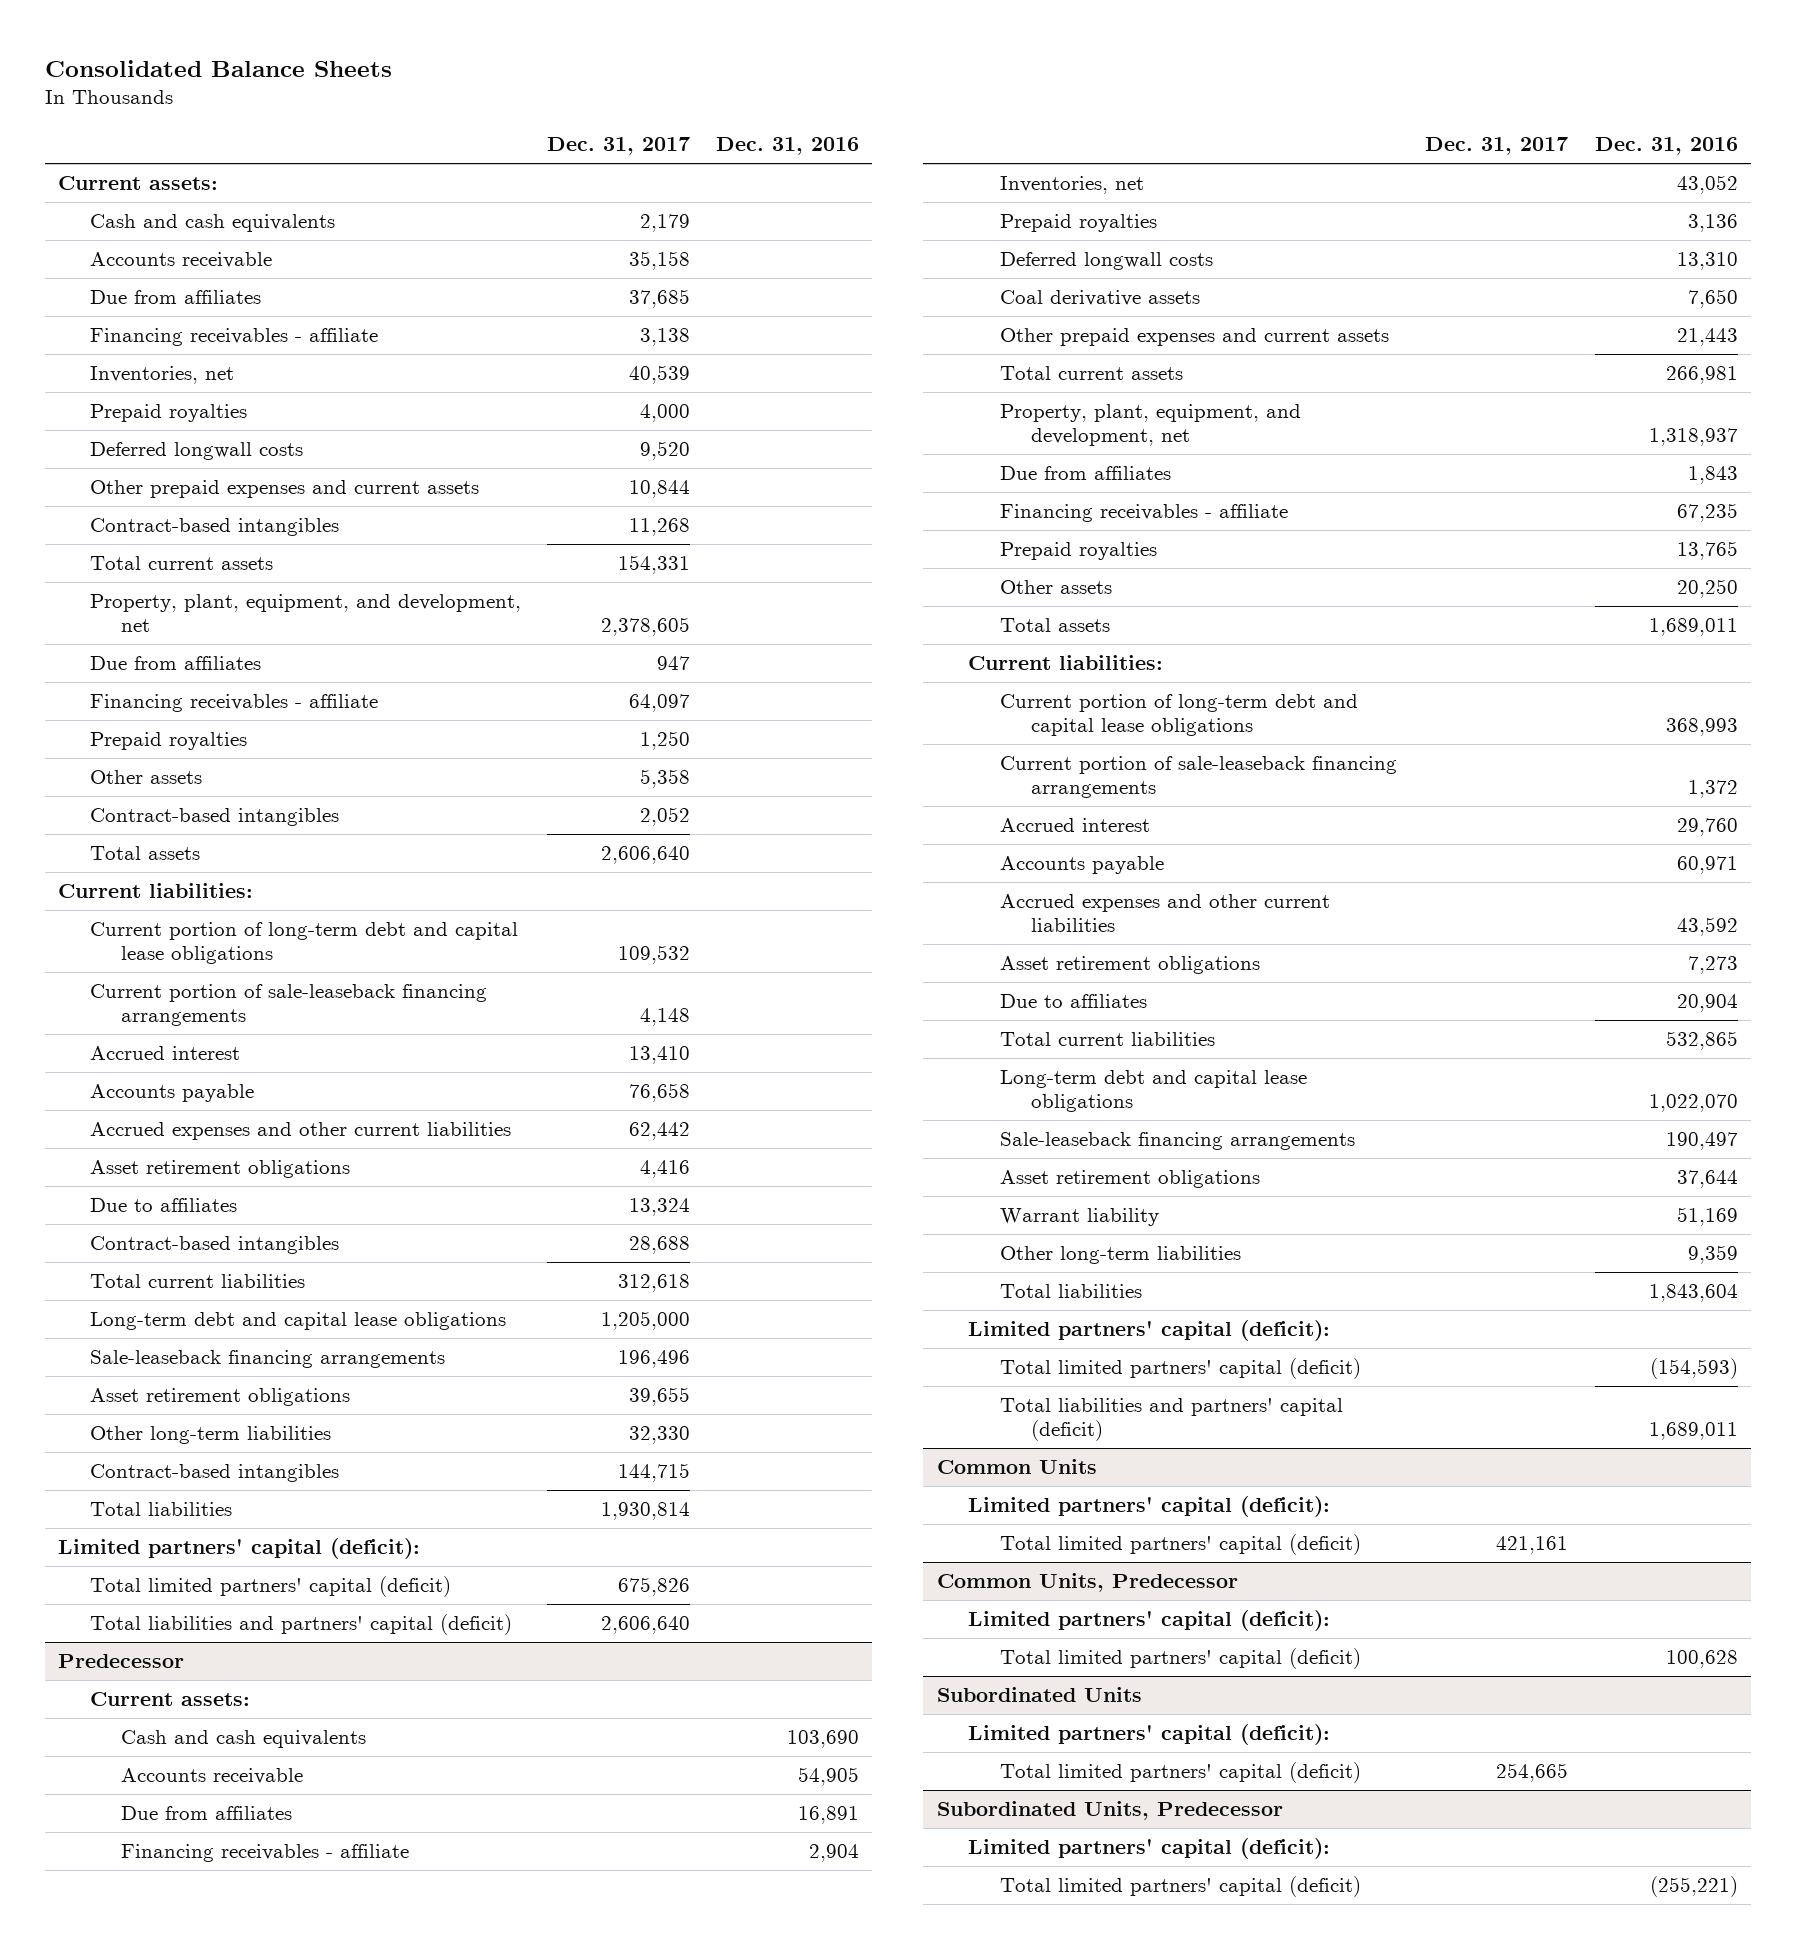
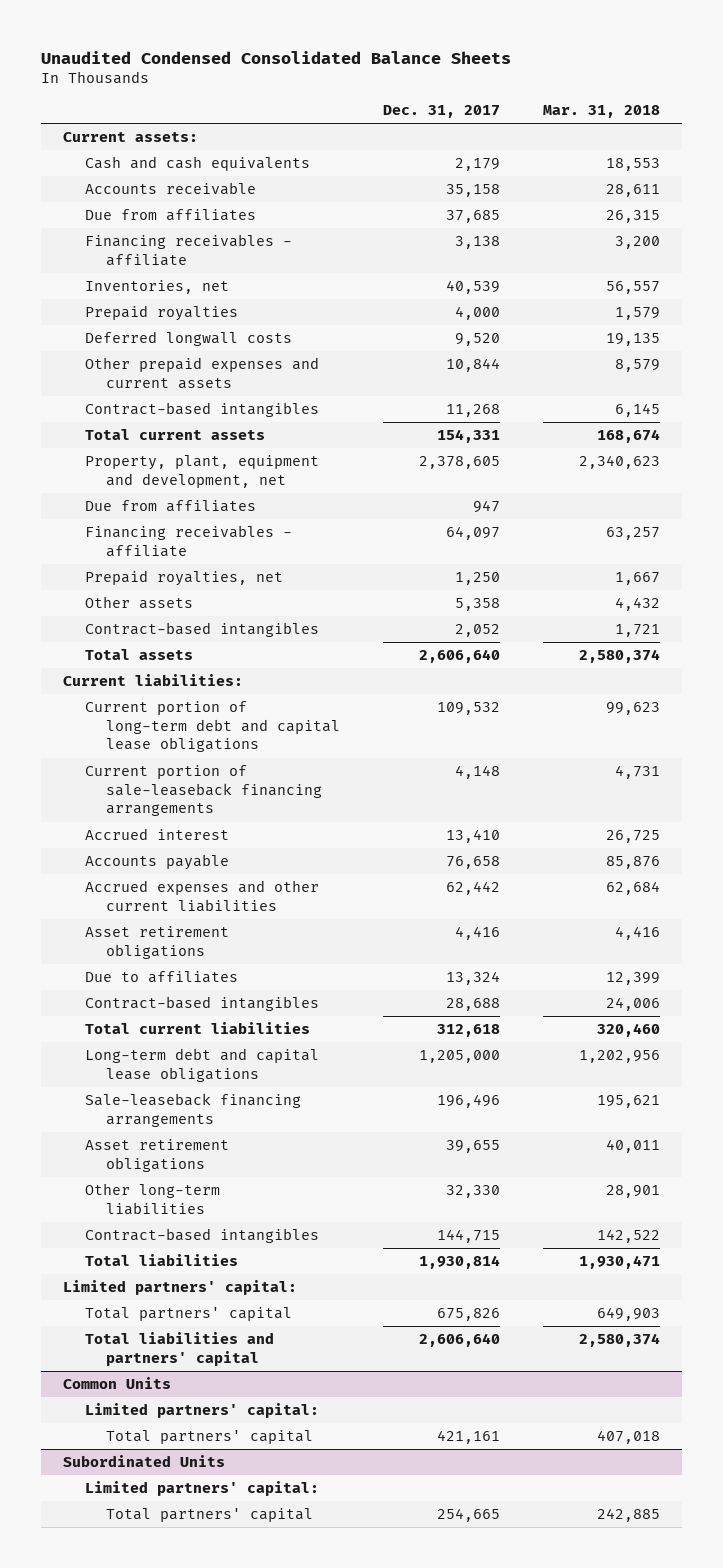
[44,59,392,77] Consolidated Balance Sheets -> [41,50,512,64] Unaudited Condensed Consolidated Balance Sheets
[716,136,860,155] Dec. 31, 2016 -> none
none -> [543,105,661,119] Mar. 31, 2018
[89,594,521,633] Property, plant, equipment, and development, net -> [84,455,319,488] Property, plant, equipment and development, net
[89,732,247,751] Prepaid royalties -> [84,570,283,587] Prepaid royalties, net
[58,1654,185,1669] Predecessor -> none
[89,1692,250,1707] Current assets: -> none
[121,1730,367,1749] Cash and cash equivalents -> none
[121,1768,304,1785] Accounts receivable -> none
[121,1806,293,1821] Due from affiliates -> none
[121,1844,410,1863] Financing receivables - affiliate -> none
[999,176,1144,195] Inventories, net -> none
[999,214,1157,233] Prepaid royalties -> none
[999,252,1213,271] Deferred longwall costs -> none
[999,290,1200,307] Coal derivative assets -> none
[999,328,1389,347] Other prepaid expenses and current assets -> none
[999,366,1183,381] Total current assets -> none
[999,404,1301,447] Property, plant, equipment, and development, net -> none
[999,466,1171,481] Due from affiliates -> none
[999,504,1288,523] Financing receivables - affiliate -> none
[999,542,1157,561] Prepaid royalties -> none
[999,580,1112,595] Other assets -> none
[999,618,1110,633] Total assets -> none
[968,655,1164,671] Current liabilities: -> none
[999,694,1358,737] Current portion of long-term debt and capital lease obligations -> none
[999,756,1397,799] Current portion of sale-leaseback financing arrangements -> none
[999,818,1150,833] Accrued interest -> none
[999,856,1164,875] Accounts payable -> none
[999,894,1330,933] Accrued expenses and other current liabilities -> none
[999,956,1260,975] Asset retirement obligations -> none
[999,994,1147,1009] Due to affiliates -> none
[999,1032,1215,1047] Total current liabilities -> none
[999,1070,1307,1113] Long-term debt and capital lease obligations -> none
[999,1132,1355,1151] Sale-leaseback financing arrangements -> none
[999,1170,1260,1189] Asset retirement obligations -> none
[999,1208,1159,1227] Warrant liability -> none
[999,1246,1241,1265] Other long-term liabilities -> none
[999,1284,1142,1299] Total liabilities -> none
[968,1320,1331,1342] Limited partners' capital (deficit): -> none
[999,1358,1361,1380] Total limited partners' capital (deficit) -> none
[999,1398,1343,1442] Total liabilities and partners' capital (deficit) -> none
[58,1538,421,1560] Limited partners' capital (deficit): -> [62,1280,297,1296] Limited partners' capital:
[89,1576,451,1598] Total limited partners' capital (deficit) -> [84,1307,292,1322] Total partners' capital
[89,1614,512,1636] Total liabilities and partners' capital (deficit) -> [84,1332,274,1366] Total liabilities and partners' capital
[936,1573,1238,1593] Common Units, Predecessor -> none
[968,1610,1331,1632] Limited partners' capital (deficit): -> none
[999,1648,1361,1670] Total limited partners' capital (deficit) -> none
[968,1496,1331,1518] Limited partners' capital (deficit): -> [84,1403,319,1419] Limited partners' capital:
[999,1534,1361,1556] Total limited partners' capital (deficit) -> [106,1430,314,1445] Total partners' capital
[936,1801,1283,1821] Subordinated Units, Predecessor -> none
[968,1838,1331,1860] Limited partners' capital (deficit): -> none
[999,1876,1361,1898] Total limited partners' capital (deficit) -> none
[968,1724,1331,1746] Limited partners' capital (deficit): -> [84,1481,319,1497] Limited partners' capital:
[999,1762,1361,1784] Total limited partners' capital (deficit) -> [106,1508,314,1523] Total partners' capital

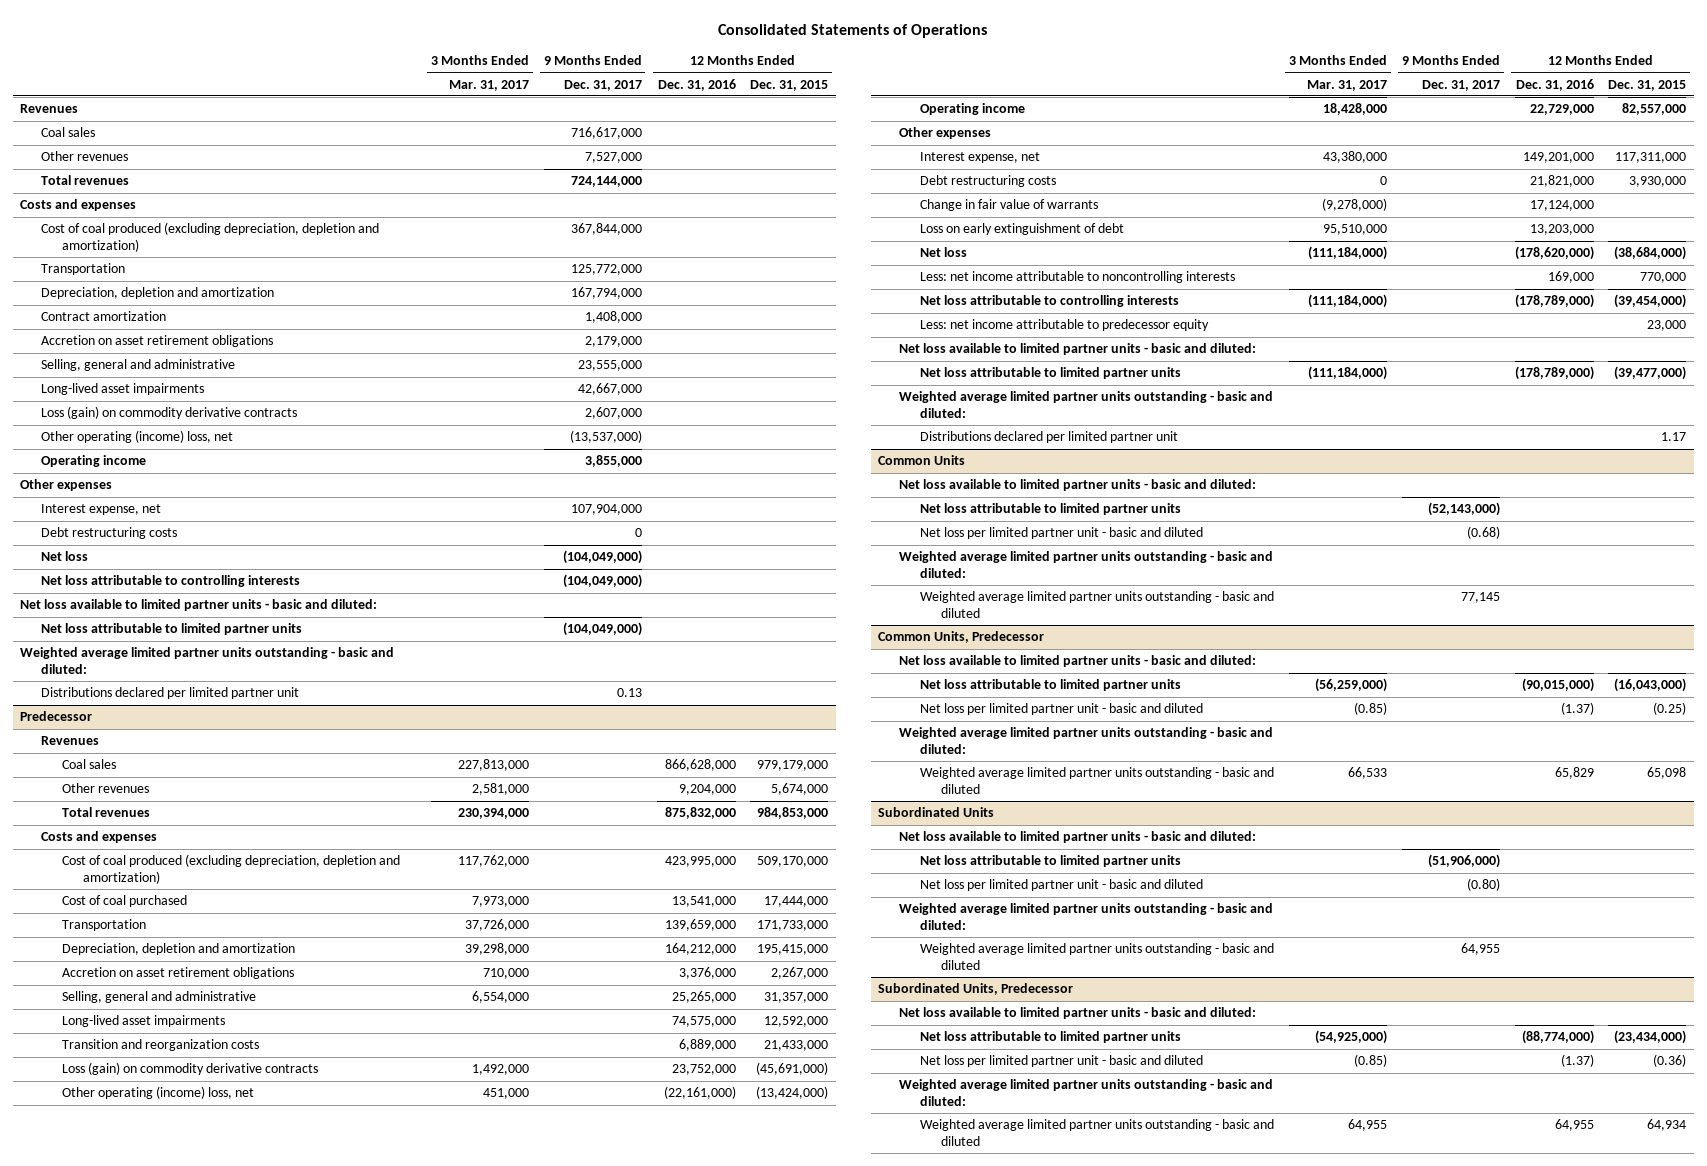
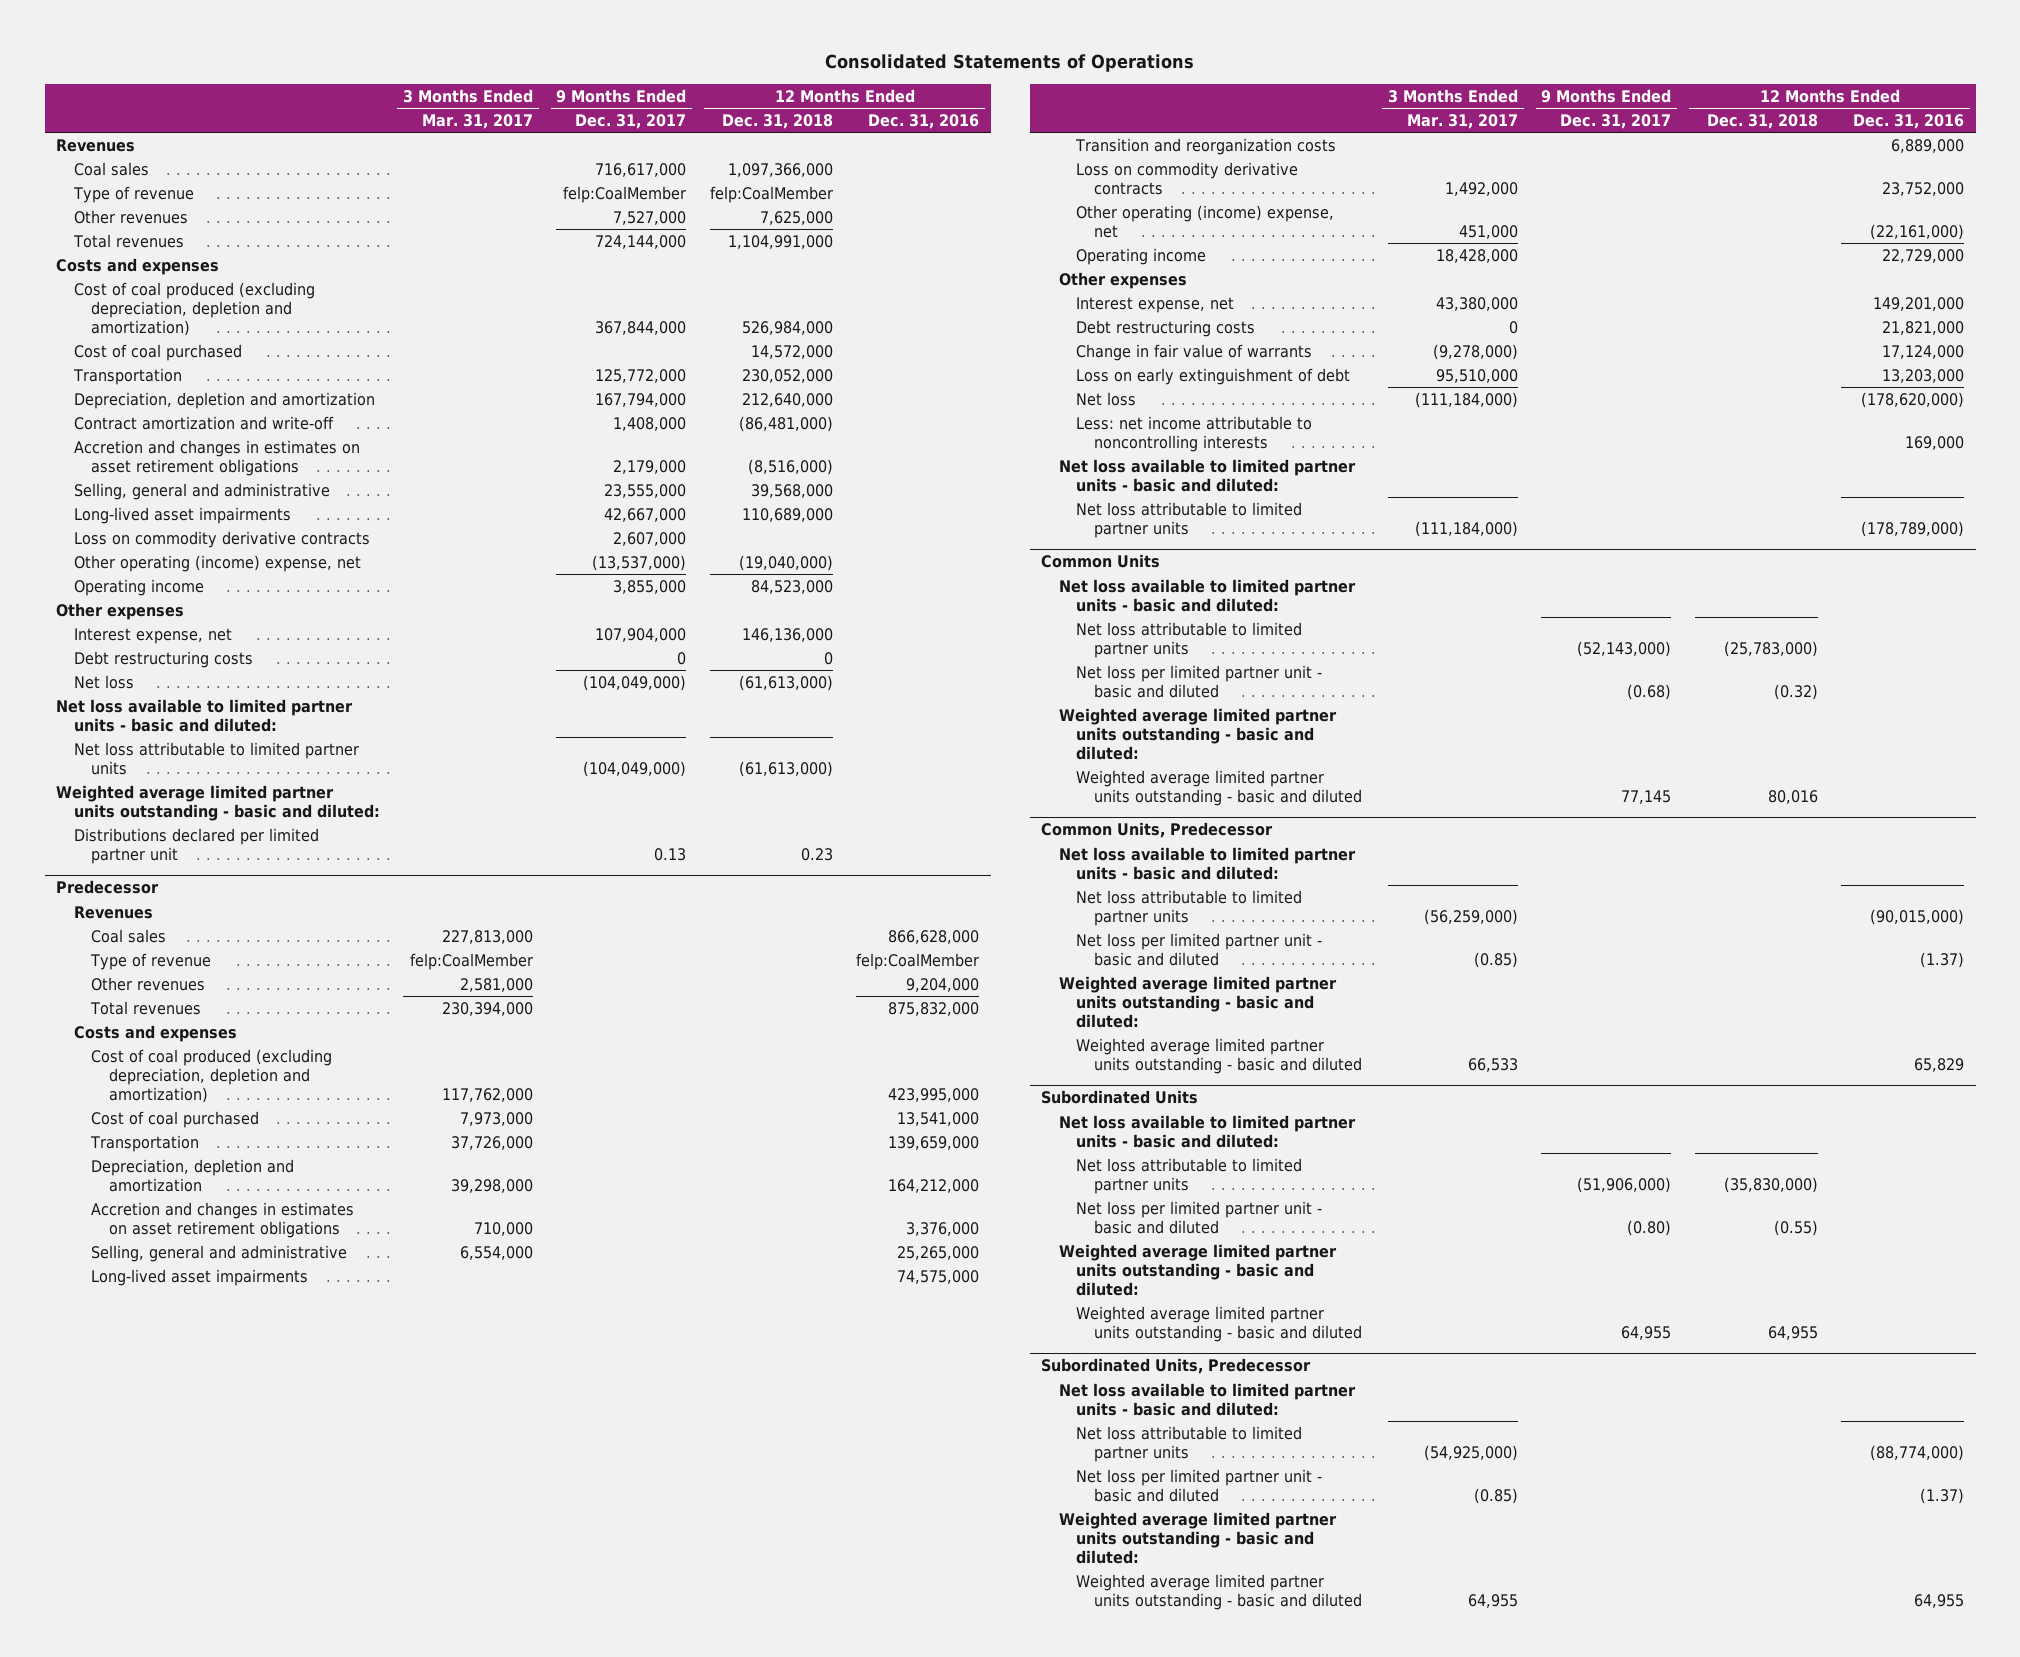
[750,79,829,91] Dec. 31, 2015 -> none
none -> [721,113,833,129] Dec. 31, 2018
none -> [72,185,194,203] Type of revenue
none -> [73,343,242,361] Cost of coal purchased
[41,311,167,322] Contract amortization -> [73,415,334,430] Contract amortization and write-off
[41,335,274,348] Accretion on asset retirement obligations -> [73,439,360,476] Accretion and changes in estimates on asset retirement obligations
[41,406,298,420] Loss (gain) on commodity derivative contracts -> [73,530,370,548] Loss on commodity derivative contracts
[41,430,234,444] Other operating (income) loss, net -> [73,554,361,572] Other operating (income) expense, net
[41,575,301,588] Net loss attributable to controlling interests -> none
none -> [90,952,212,970] Type of revenue
[62,967,295,980] Accretion on asset retirement obligations -> [91,1201,355,1238] Accretion and changes in estimates on asset retirement obligations
[62,1062,319,1076] Loss (gain) on commodity derivative contracts -> [1076,161,1299,195] Loss on commodity derivative contracts
[62,1086,255,1100] Other operating (income) loss, net -> [1076,204,1335,238] Other operating (income) expense, net
[920,295,1180,308] Net loss attributable to controlling interests -> none
[920,319,1210,332] Less: net income attributable to predecessor equity -> none
[899,391,1274,418] Weighted average limited partner units outstanding - basic and diluted: -> none
[920,431,1179,444] Distributions declared per limited partner unit -> none

